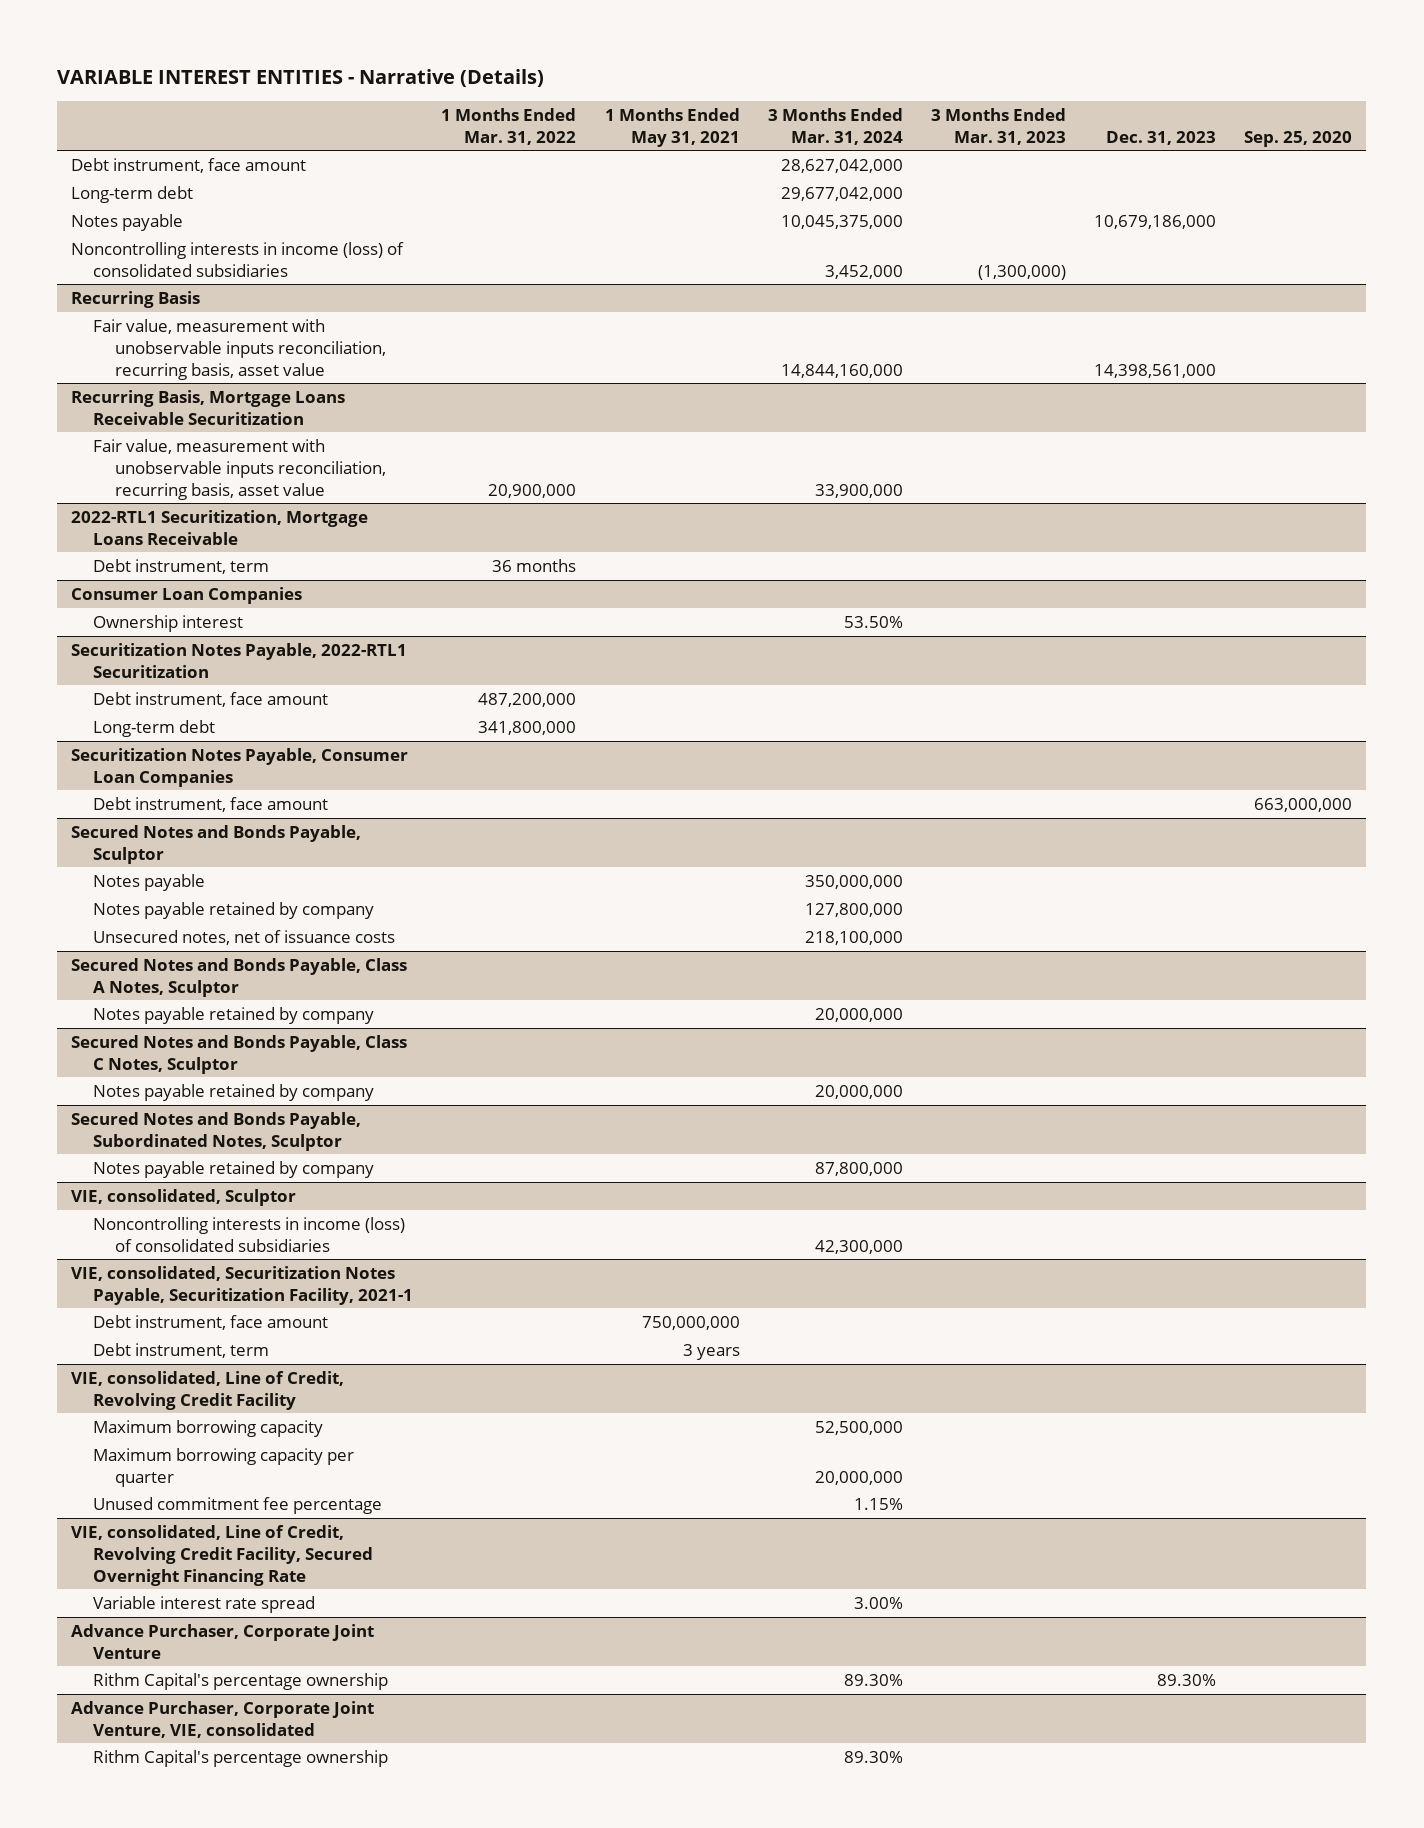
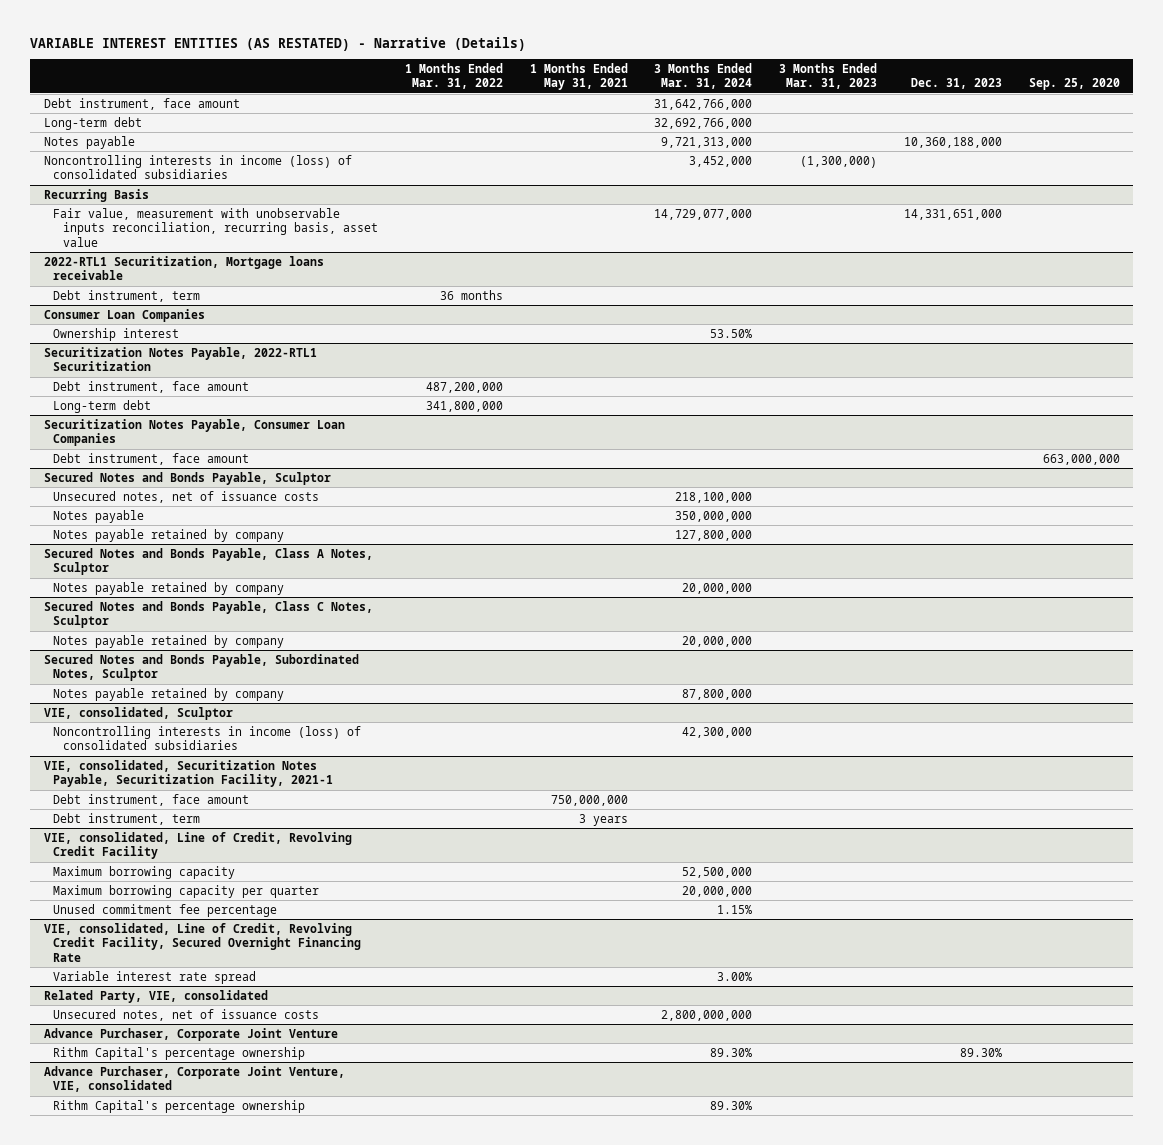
[57,68,545,87] VARIABLE INTEREST ENTITIES - Narrative (Details) -> [30,36,527,51] VARIABLE INTEREST ENTITIES (AS RESTATED) - Narrative (Details)
[780,158,903,173] 28,627,042,000 -> [654,98,753,110] 31,642,766,000
[780,186,903,201] 29,677,042,000 -> [654,117,753,129] 32,692,766,000
[780,214,903,229] 10,045,375,000 -> [661,136,753,148] 9,721,313,000
[1094,214,1217,229] 10,679,186,000 -> [904,136,1003,148] 10,360,188,000
[71,389,346,425] Recurring Basis, Mortgage Loans Receivable Securitization -> none
[93,438,386,500] Fair value, measurement with unobservable inputs reconciliation, recurring basis, asset value -> none
[780,363,903,378] 14,844,160,000 -> [654,208,753,220] 14,729,077,000
[1094,363,1217,378] 14,398,561,000 -> [904,208,1003,220] 14,331,651,000
[71,509,369,545] 2022-RTL1 Securitization, Mortgage Loans Receivable -> [43,255,324,281] 2022-RTL1 Securitization, Mortgage loans receivable
[93,929,396,945] Unsecured notes, net of issuance costs -> [53,490,320,503] Unsecured notes, net of issuance costs
none -> [43,989,268,1003] Related Party, VIE, consolidated
none -> [53,1008,320,1021] Unsecured notes, net of issuance costs

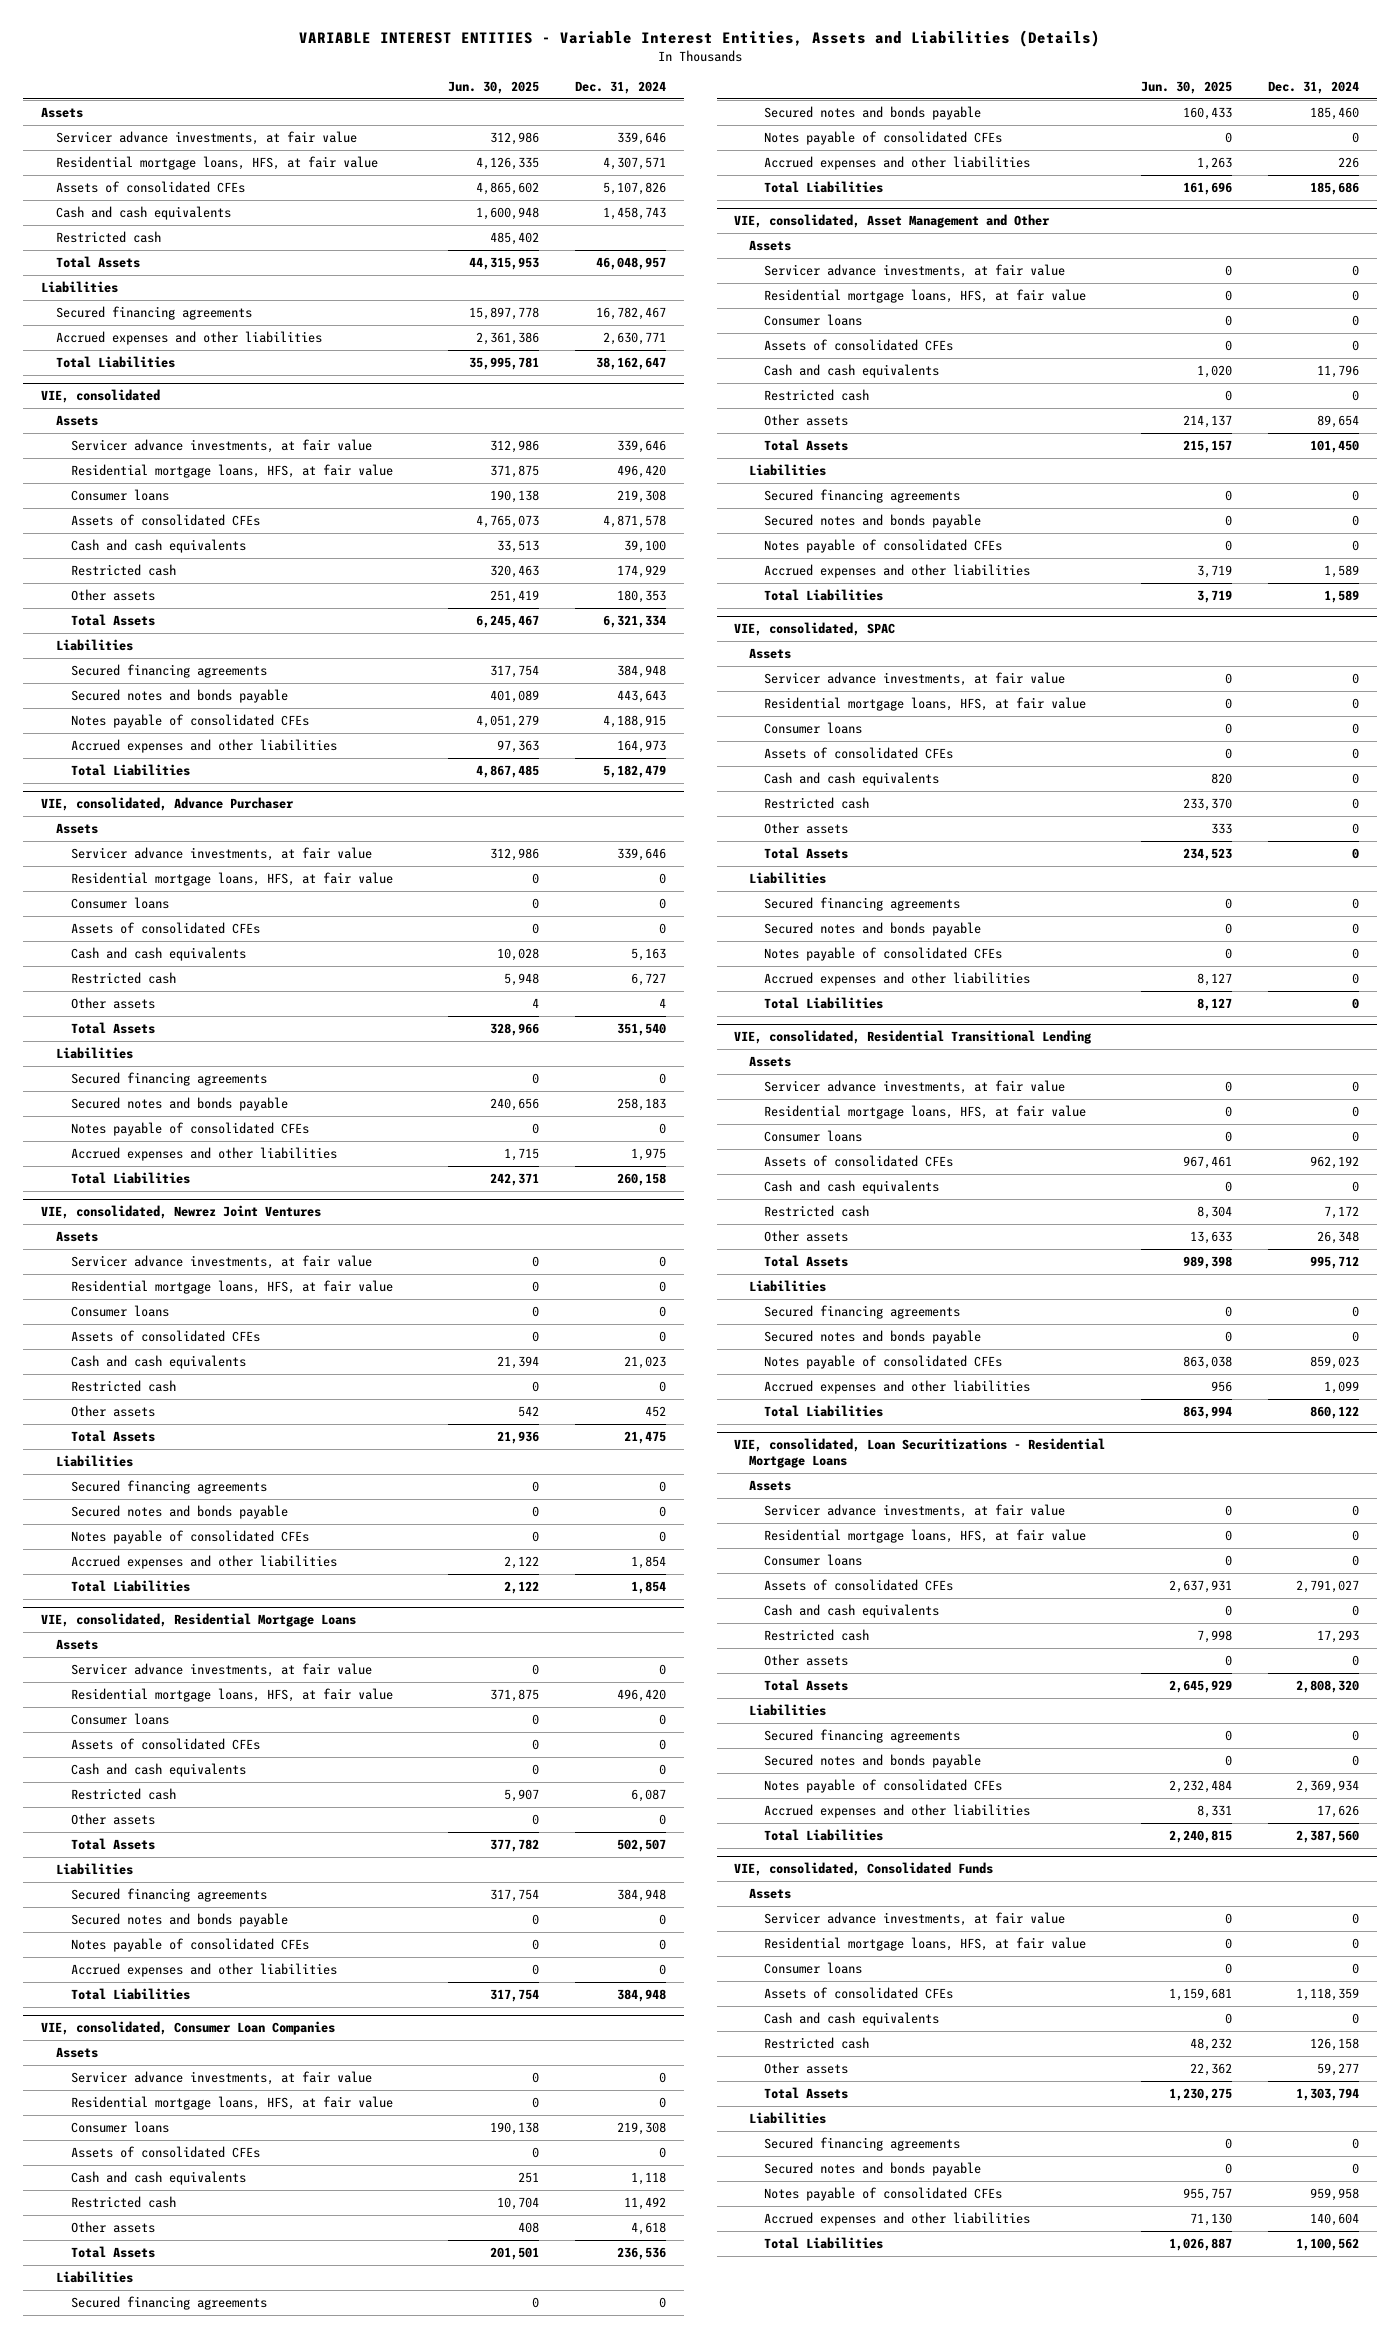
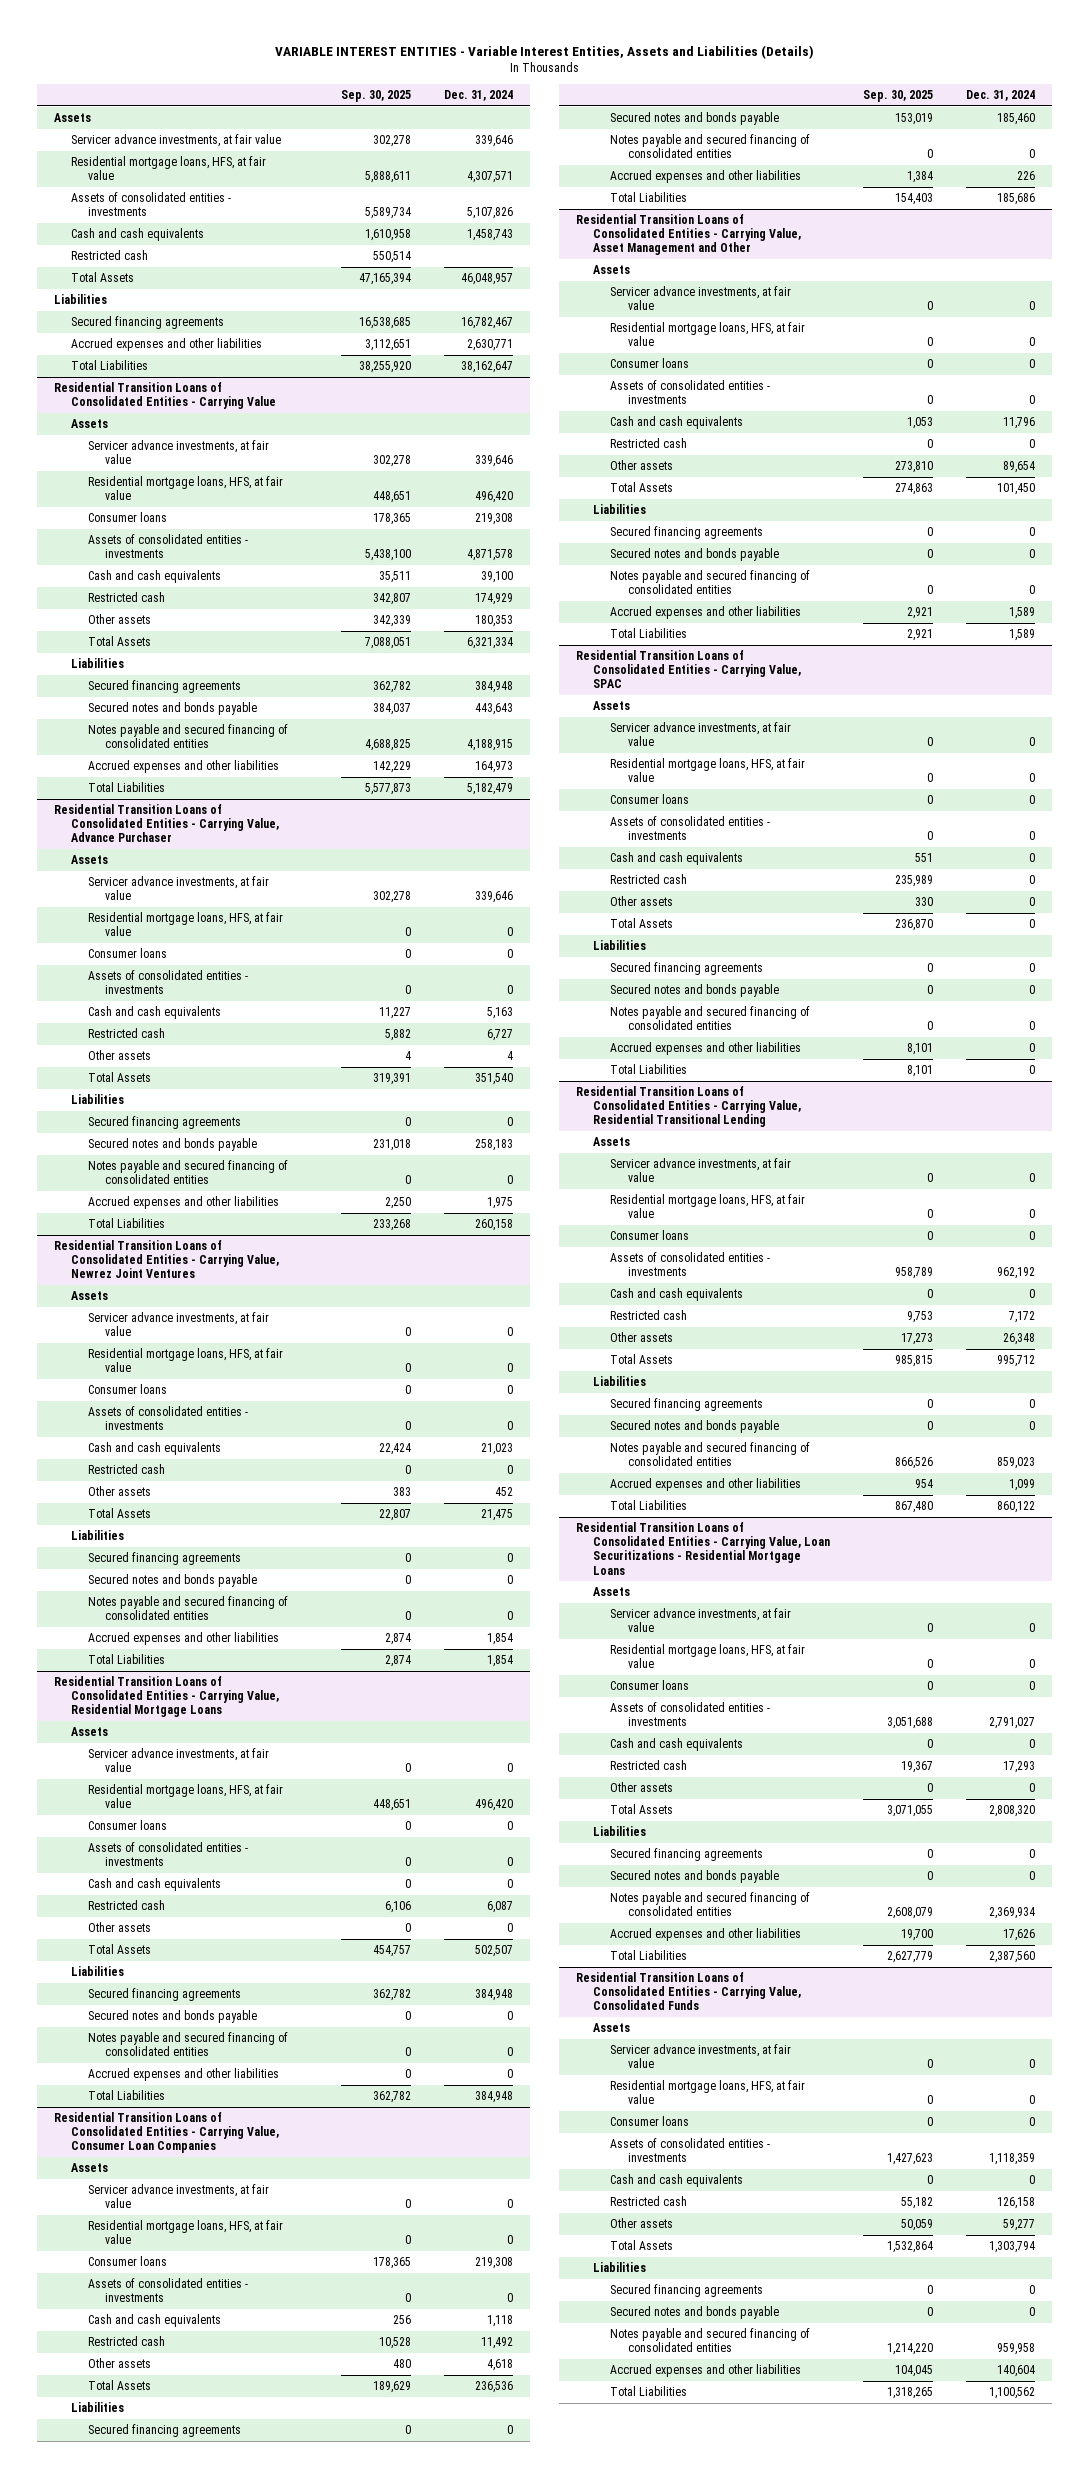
[447,81,539,95] Jun. 30, 2025 -> none
none -> [341,89,412,102] Sep. 30, 2025
[55,180,245,193] Assets of consolidated CFEs -> [71,192,232,217] Assets of consolidated entities - investments
[41,389,161,404] VIE, consolidated -> [53,382,277,410] Residential Transition Loans of Consolidated Entities - Carrying Value
[70,513,260,526] Assets of consolidated CFEs -> [88,534,249,559] Assets of consolidated entities - investments
[70,713,309,728] Notes payable of consolidated CFEs -> [88,724,289,749] Notes payable and secured financing of consolidated entities
[41,797,295,812] VIE, consolidated, Advance Purchaser -> none
none -> [53,804,280,843] Residential Transition Loans of Consolidated Entities - Carrying Value, Advance Purchaser
[70,921,260,934] Assets of consolidated CFEs -> [88,970,249,995] Assets of consolidated entities - investments
[70,1121,309,1136] Notes payable of consolidated CFEs -> [88,1160,289,1185] Notes payable and secured financing of consolidated entities
[41,1205,322,1220] VIE, consolidated, Newrez Joint Ventures -> none
none -> [53,1240,280,1279] Residential Transition Loans of Consolidated Entities - Carrying Value, Newrez Joint Ventures
[70,1329,260,1342] Assets of consolidated CFEs -> [88,1406,249,1431] Assets of consolidated entities - investments
[70,1529,309,1544] Notes payable of consolidated CFEs -> [88,1596,289,1621] Notes payable and secured financing of consolidated entities
[41,1613,357,1628] VIE, consolidated, Residential Mortgage Loans -> none
none -> [53,1676,280,1718] Residential Transition Loans of Consolidated Entities - Carrying Value, Residential Mortgage Loans
[70,1737,260,1750] Assets of consolidated CFEs -> [88,1842,249,1867] Assets of consolidated entities - investments
[70,1937,309,1952] Notes payable of consolidated CFEs -> [88,2032,289,2057] Notes payable and secured financing of consolidated entities
[41,2021,336,2036] VIE, consolidated, Consumer Loan Companies -> none
none -> [53,2112,280,2154] Residential Transition Loans of Consolidated Entities - Carrying Value, Consumer Loan Companies
[70,2145,260,2158] Assets of consolidated CFEs -> [88,2278,249,2303] Assets of consolidated entities - investments
[763,130,1002,145] Notes payable of consolidated CFEs -> [610,134,811,159] Notes payable and secured financing of consolidated entities
[734,214,1051,229] VIE, consolidated, Asset Management and Other -> none
none -> [575,214,802,256] Residential Transition Loans of Consolidated Entities - Carrying Value, Asset Management and Other
[763,338,953,351] Assets of consolidated CFEs -> [610,380,771,405] Assets of consolidated entities - investments
[763,538,1002,553] Notes payable of consolidated CFEs -> [610,570,811,595] Notes payable and secured financing of consolidated entities
[734,622,896,637] VIE, consolidated, SPAC -> none
none -> [575,650,802,689] Residential Transition Loans of Consolidated Entities - Carrying Value, SPAC
[763,746,953,759] Assets of consolidated CFEs -> [610,816,771,841] Assets of consolidated entities - investments
[763,946,1002,961] Notes payable of consolidated CFEs -> [610,1006,811,1031] Notes payable and secured financing of consolidated entities
[734,1030,1093,1045] VIE, consolidated, Residential Transitional Lending -> none
none -> [575,1086,802,1128] Residential Transition Loans of Consolidated Entities - Carrying Value, Residential Transitional Lending
[763,1154,953,1167] Assets of consolidated CFEs -> [610,1252,771,1277] Assets of consolidated entities - investments
[763,1354,1002,1369] Notes payable of consolidated CFEs -> [610,1442,811,1467] Notes payable and secured financing of consolidated entities
[734,1438,1106,1469] VIE, consolidated, Loan Securitizations - Residential Mortgage Loans -> none
none -> [575,1522,831,1575] Residential Transition Loans of Consolidated Entities - Carrying Value, Loan Securitizations - Residential Mortgage Loans
[763,1578,953,1591] Assets of consolidated CFEs -> [610,1702,771,1727] Assets of consolidated entities - investments
[763,1778,1002,1793] Notes payable of consolidated CFEs -> [610,1892,811,1917] Notes payable and secured financing of consolidated entities
[734,1862,994,1877] VIE, consolidated, Consolidated Funds -> none
none -> [575,1972,802,2011] Residential Transition Loans of Consolidated Entities - Carrying Value, Consolidated Funds
[763,1986,953,1999] Assets of consolidated CFEs -> [610,2138,771,2163] Assets of consolidated entities - investments
[763,2186,1002,2201] Notes payable of consolidated CFEs -> [610,2328,811,2353] Notes payable and secured financing of consolidated entities

